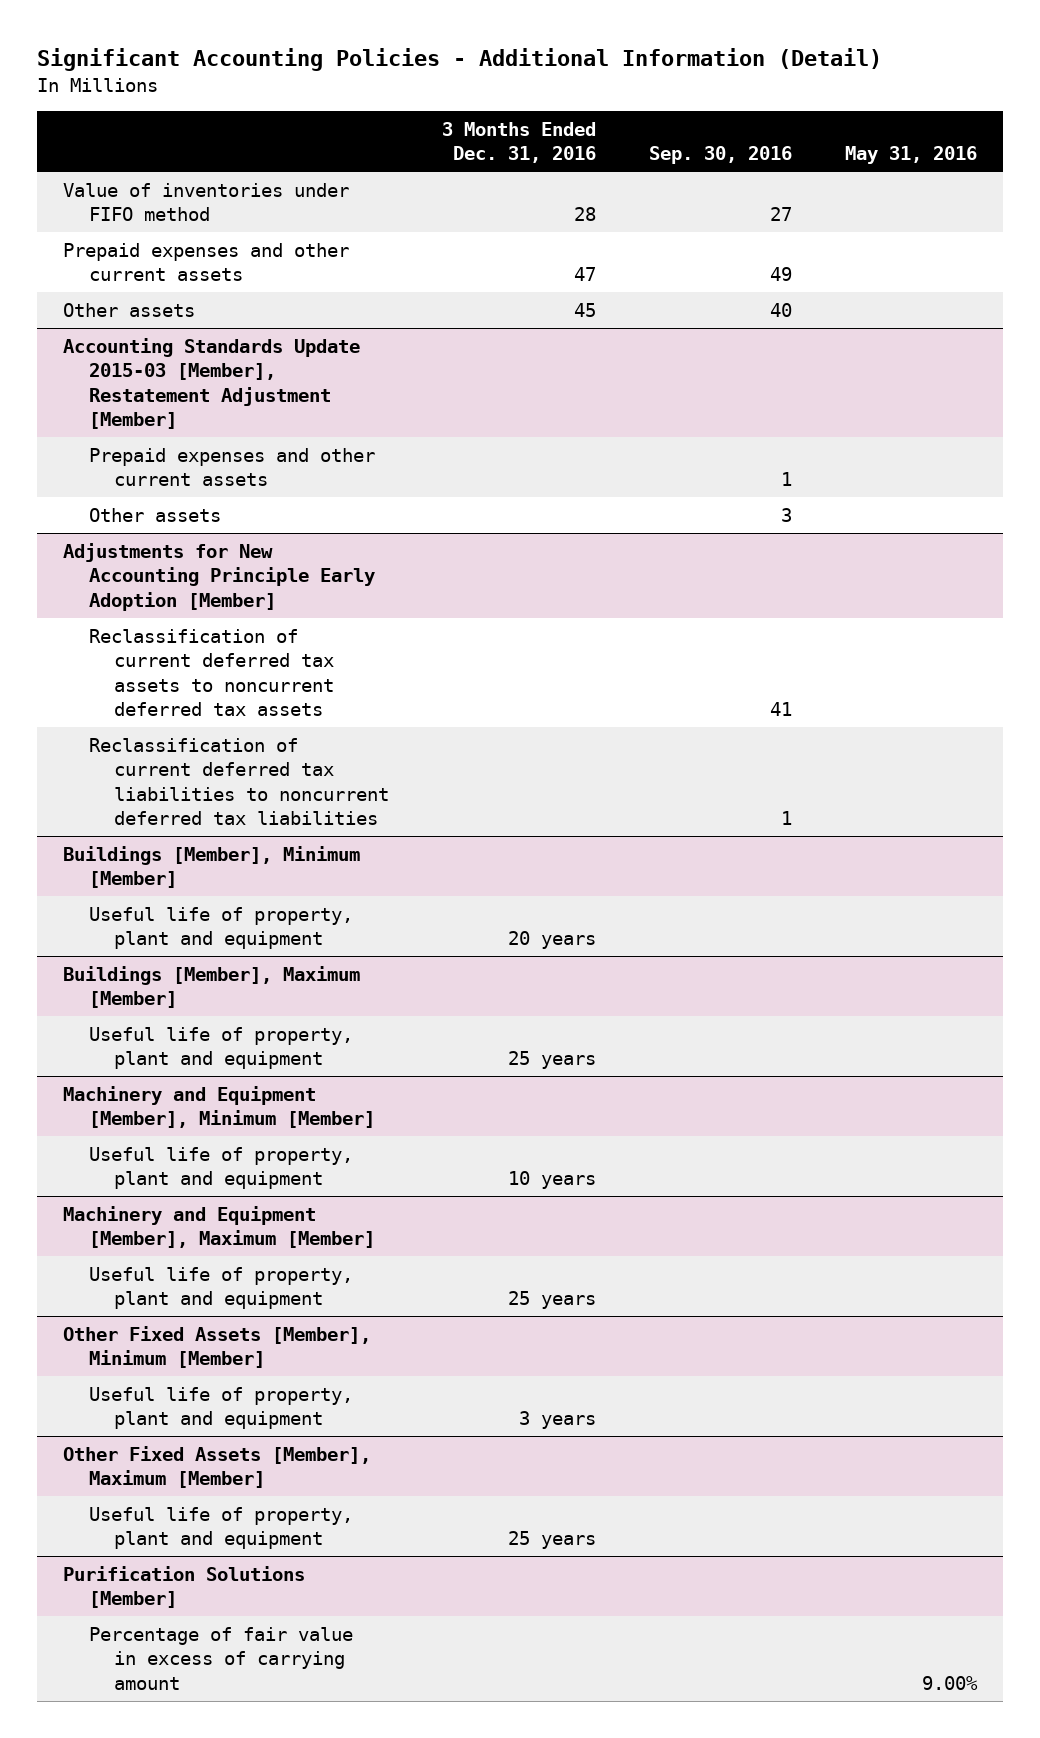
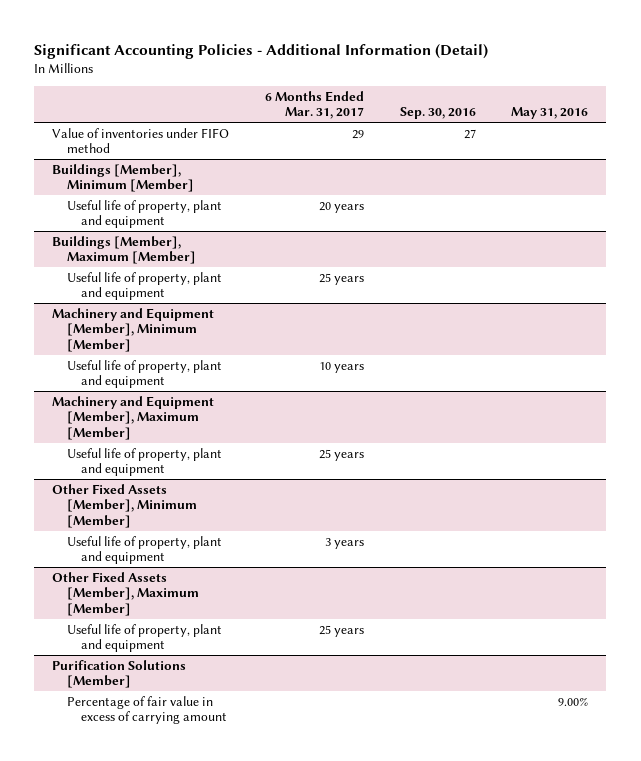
[442,122,597,164] 3 Months Ended Dec. 31, 2016 -> none
none -> [264,90,364,120] 6 Months Ended Mar. 31, 2017
[63,243,350,282] Prepaid expenses and other current assets -> none
[63,303,196,318] Other assets -> none
[63,338,361,429] Accounting Standards Update 2015-03 [Member], Restatement Adjustment [Member] -> none
[88,448,375,487] Prepaid expenses and other current assets -> none
[88,508,221,523] Other assets -> none
[63,543,375,611] Adjustments for New Accounting Principle Early Adoption [Member] -> none
[88,629,335,716] Reclassification of current deferred tax assets to noncurrent deferred tax assets -> none
[88,738,390,825] Reclassification of current deferred tax liabilities to noncurrent deferred tax liabilities -> none

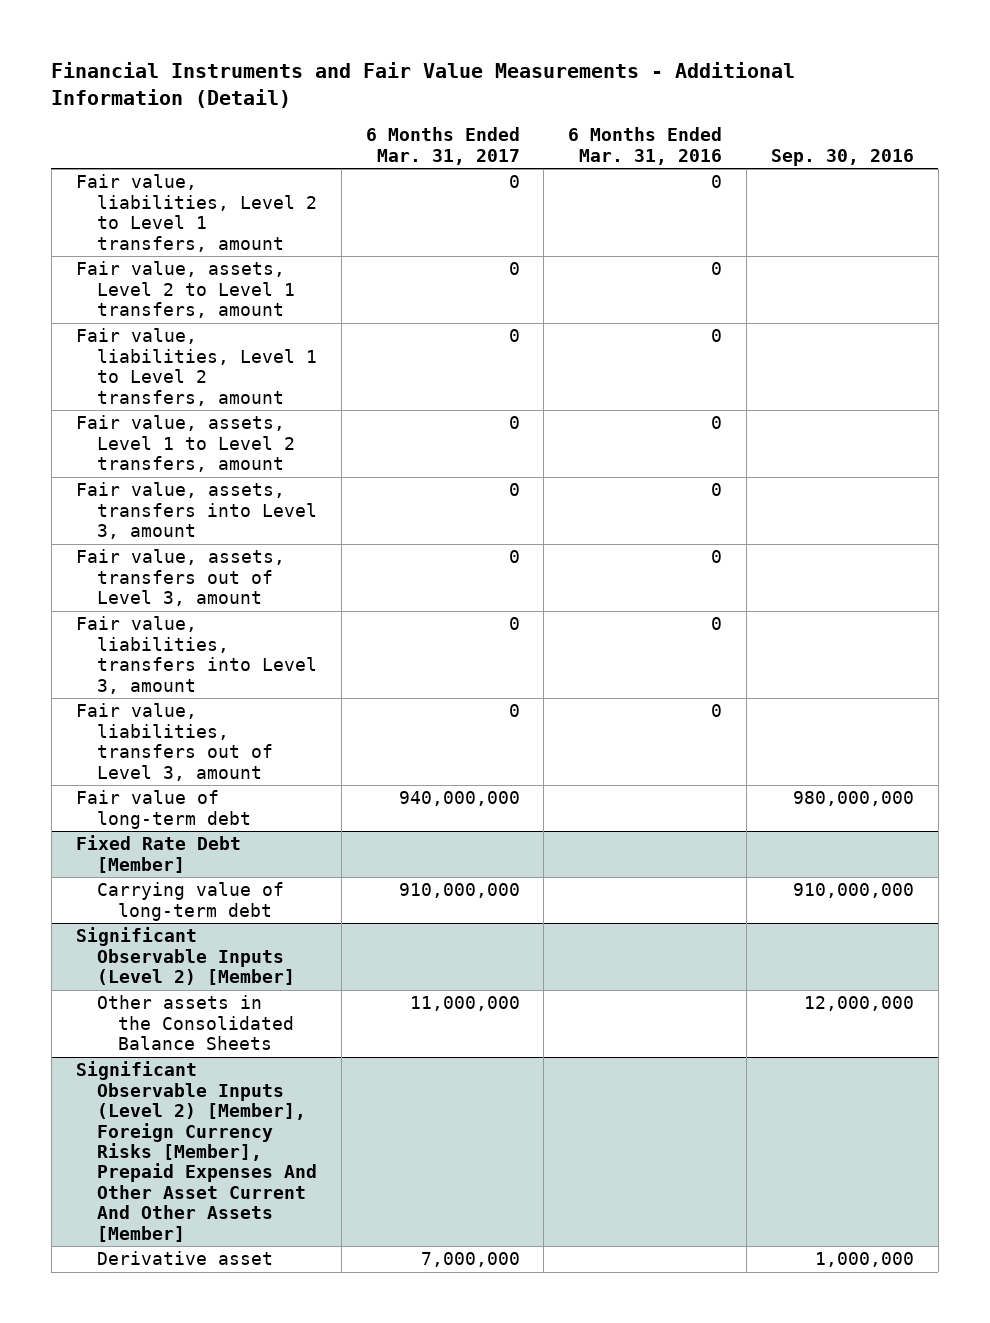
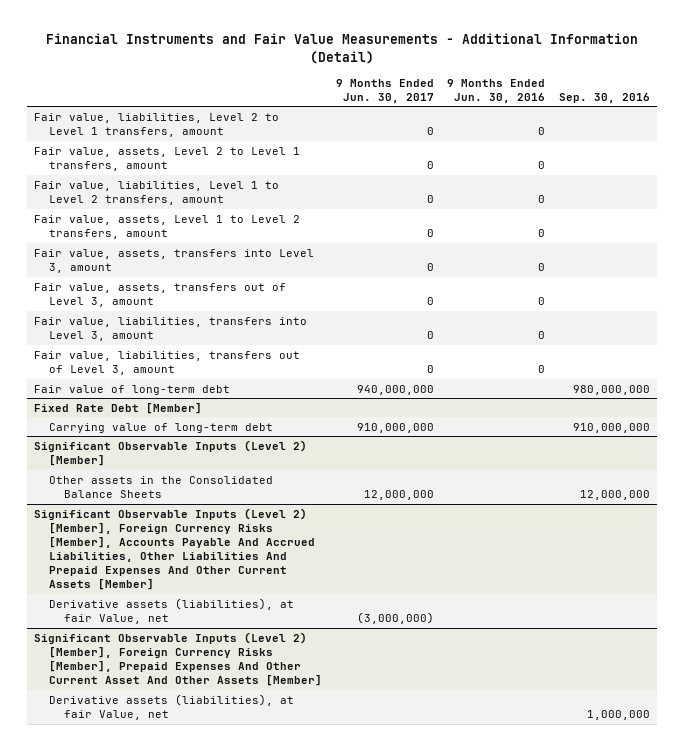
[365,127,520,165] 6 Months Ended Mar. 31, 2017 -> none
[568,127,723,165] 6 Months Ended Mar. 31, 2016 -> none
none -> [335,78,434,103] 9 Months Ended Jun. 30, 2017
none -> [447,78,546,103] 9 Months Ended Jun. 30, 2016
[96,1251,273,1266] Derivative asset -> none
none -> [33,507,315,591] Significant Observable Inputs (Level 2) [Member], Foreign Currency Risks [Member], Accounts Payable And Accrued Liabilities, Other Liabilities And Prepaid Expenses And Other Current Assets [Member]
none -> [48,597,294,624] Derivative assets (liabilities), at fair Value, net
[75,1061,317,1242] Significant Observable Inputs (Level 2) [Member], Foreign Currency Risks [Member], Prepaid Expenses And Other Asset Current And Other Assets [Member] -> [33,631,322,687] Significant Observable Inputs (Level 2) [Member], Foreign Currency Risks [Member], Prepaid Expenses And Other Current Asset And Other Assets [Member]
none -> [48,693,294,720] Derivative assets (liabilities), at fair Value, net

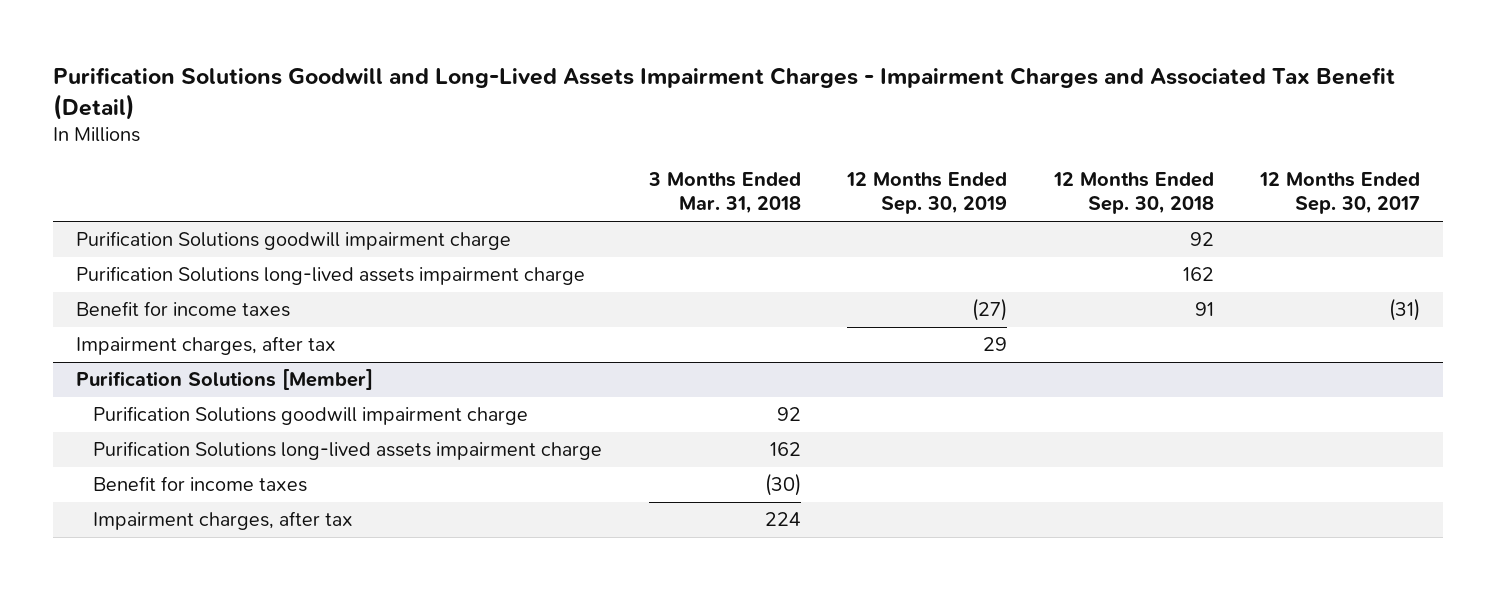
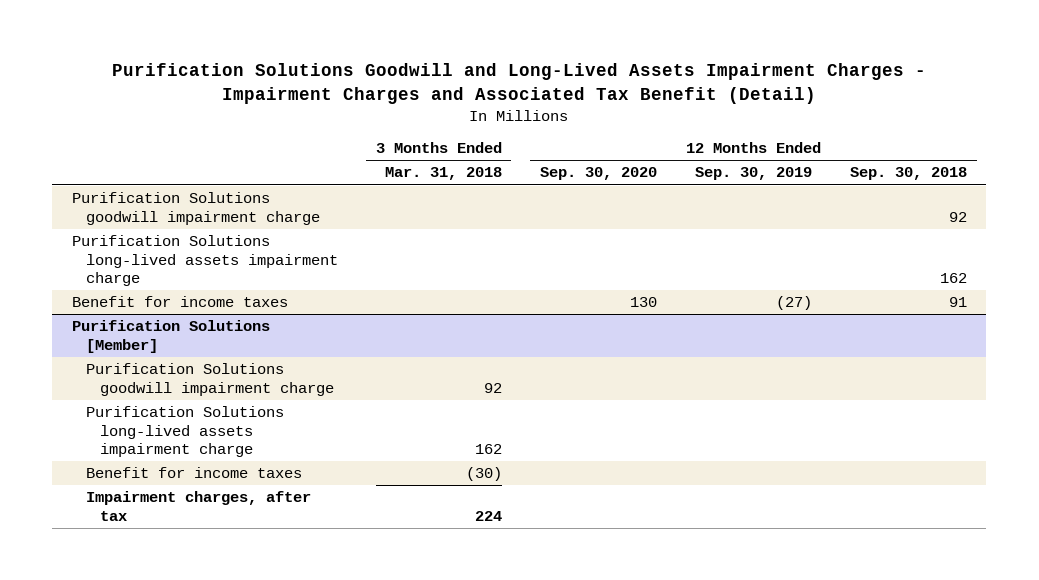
[1259,171,1421,215] 12 Months Ended Sep. 30, 2017 -> none
none -> [539,167,657,181] Sep. 30, 2020
[76,336,337,356] Impairment charges, after tax -> none

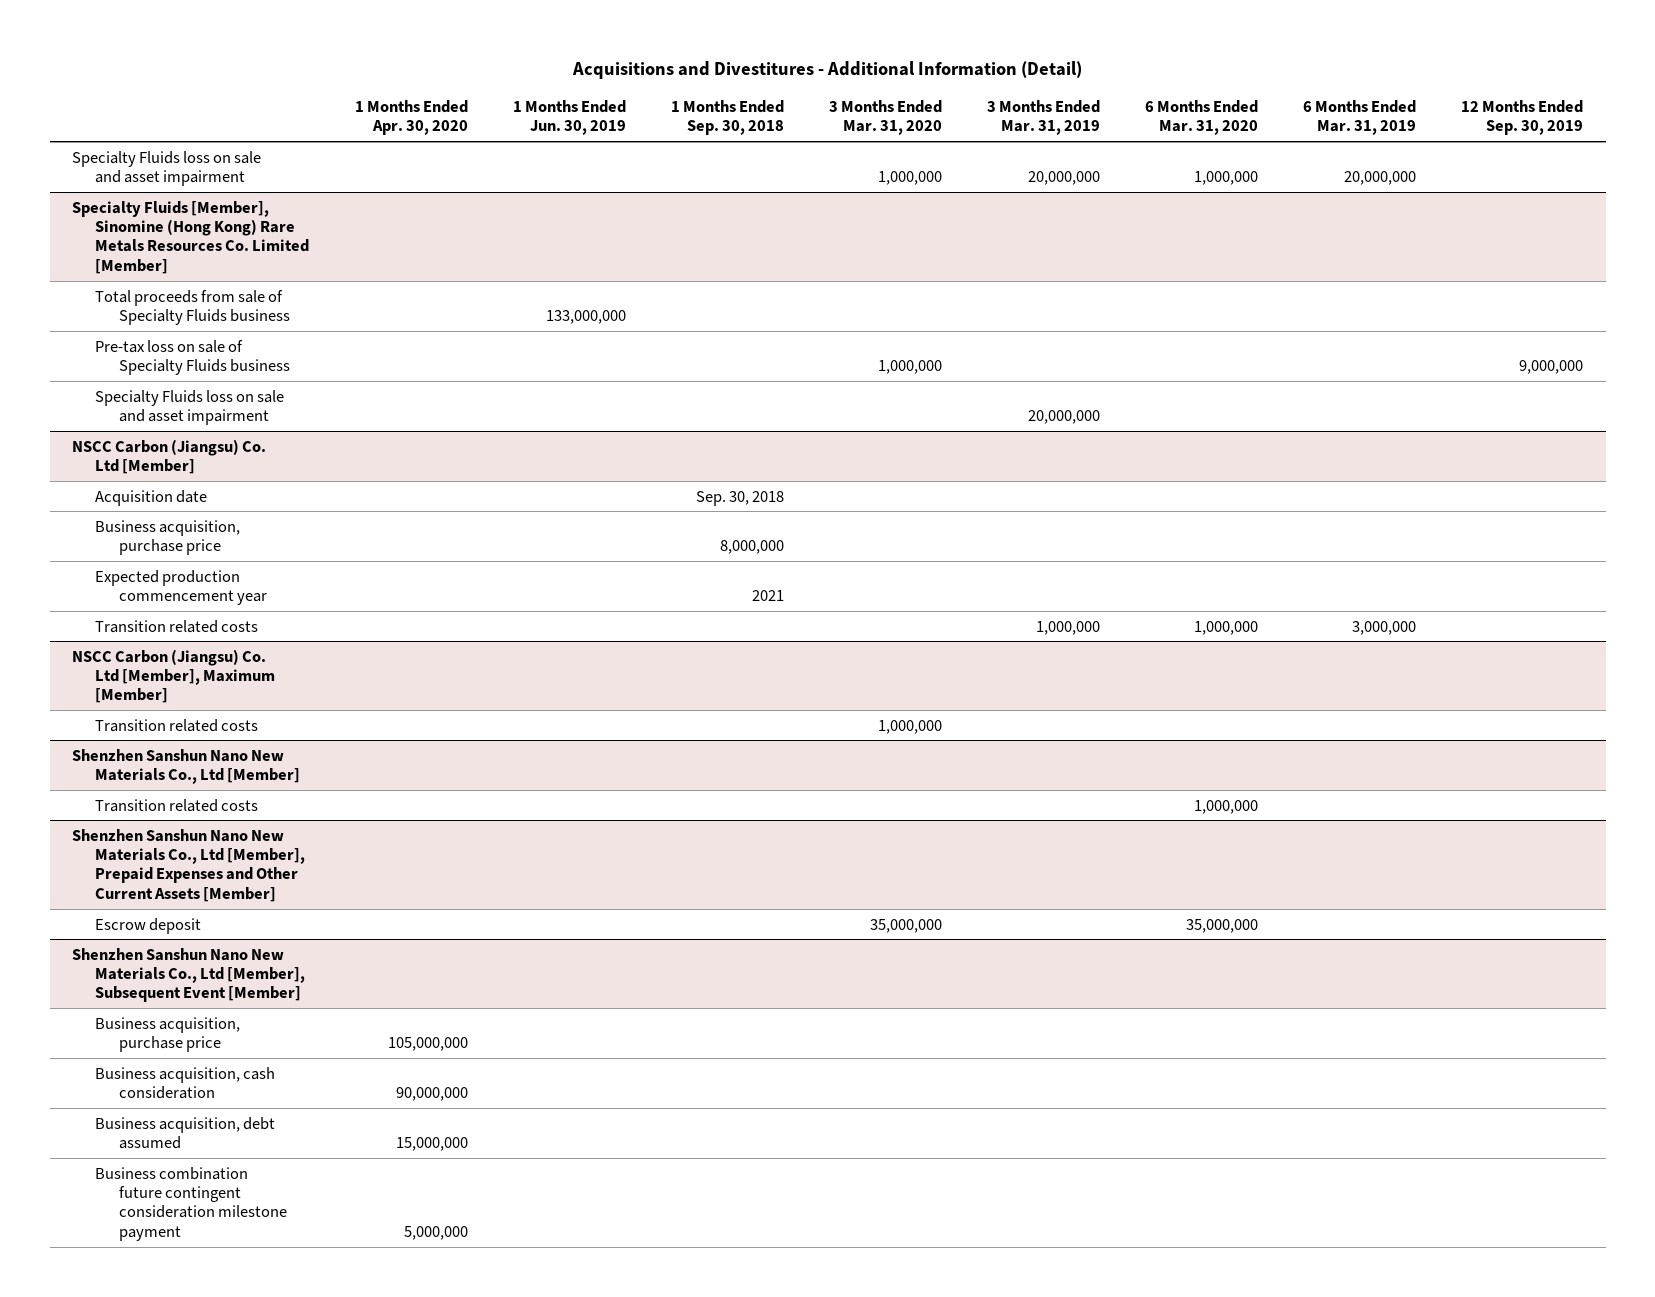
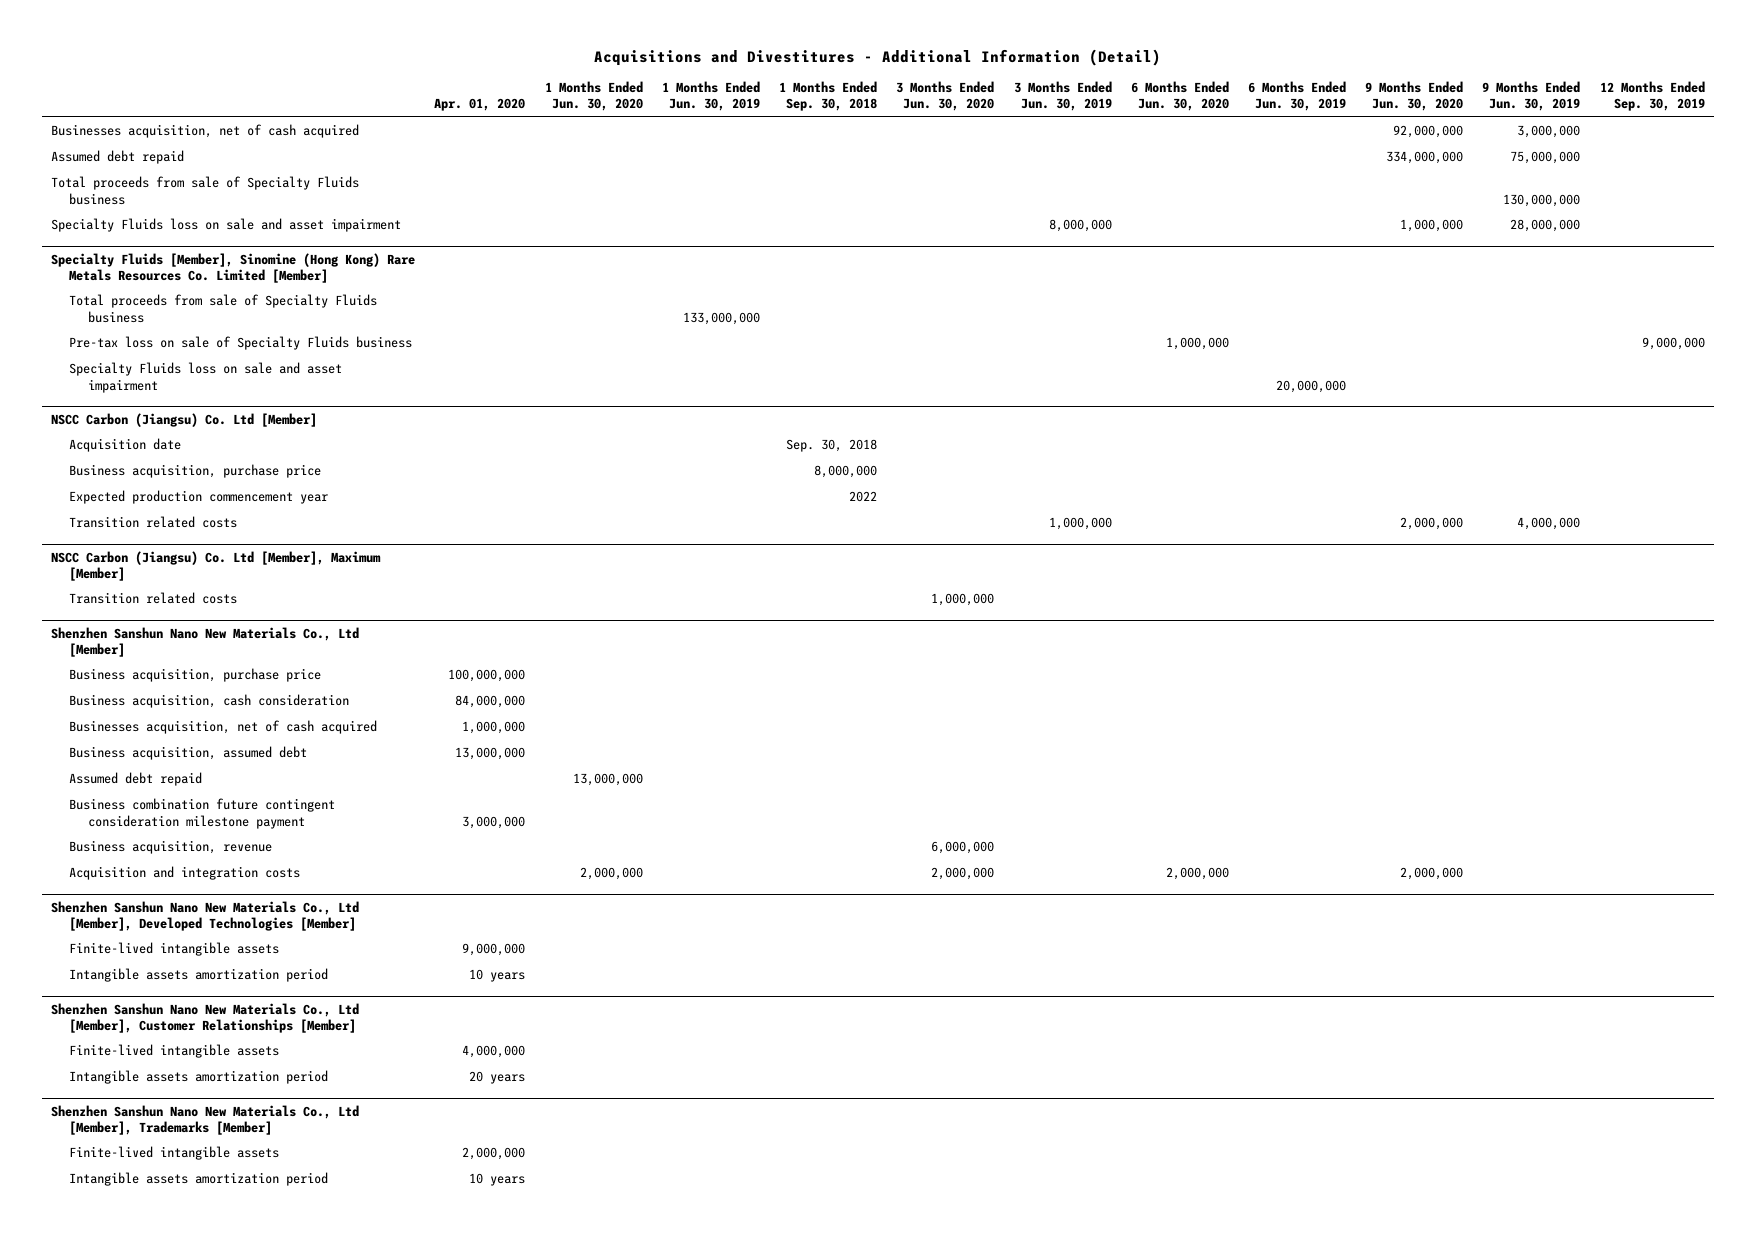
[354,99,468,136] 1 Months Ended Apr. 30, 2020 -> none
[828,99,942,136] 3 Months Ended Mar. 31, 2020 -> none
[986,99,1100,136] 3 Months Ended Mar. 31, 2019 -> none
[1144,99,1258,136] 6 Months Ended Mar. 31, 2020 -> none
[1303,99,1417,136] 6 Months Ended Mar. 31, 2019 -> none
none -> [434,98,526,112] Apr. 01, 2020
none -> [544,80,643,112] 1 Months Ended Jun. 30, 2020
none -> [896,80,995,112] 3 Months Ended Jun. 30, 2020
none -> [1013,80,1112,112] 3 Months Ended Jun. 30, 2019
none -> [1130,80,1229,112] 6 Months Ended Jun. 30, 2020
none -> [1247,80,1346,112] 6 Months Ended Jun. 30, 2019
none -> [1365,80,1464,112] 9 Months Ended Jun. 30, 2020
none -> [1482,80,1581,112] 9 Months Ended Jun. 30, 2019
none -> [51,124,360,139] Businesses acquisition, net of cash acquired
none -> [51,150,185,165] Assumed debt repaid
none -> [51,176,360,205] Total proceeds from sale of Specialty Fluids business
[751,590,784,602] 2021 -> [849,491,878,503] 2022
[95,798,259,812] Transition related costs -> none
[72,828,306,902] Shenzhen Sanshun Nano New Materials Co., Ltd [Member], Prepaid Expenses and Other Current Assets [Member] -> none
[95,917,202,934] Escrow deposit -> none
[95,1016,241,1053] Business acquisition, purchase price -> none
[95,1066,276,1100] Business acquisition, cash consideration -> none
[95,1116,276,1150] Business acquisition, debt assumed -> none
[95,1166,287,1241] Business combination future contingent consideration milestone payment -> none
none -> [69,668,322,683] Business acquisition, purchase price
none -> [69,694,350,709] Business acquisition, cash consideration
none -> [69,720,378,735] Businesses acquisition, net of cash acquired
none -> [69,746,308,761] Business acquisition, assumed debt
none -> [69,772,203,787] Assumed debt repaid
none -> [69,798,336,829] Business combination future contingent consideration milestone payment
none -> [69,840,273,855] Business acquisition, revenue
none -> [69,866,301,881] Acquisition and integration costs
none -> [51,900,360,931] Shenzhen Sanshun Nano New Materials Co., Ltd [Member], Developed Technologies [Member]
none -> [69,942,280,957] Finite-lived intangible assets
none -> [69,968,329,983] Intangible assets amortization period
none -> [51,1002,360,1033] Shenzhen Sanshun Nano New Materials Co., Ltd [Member], Customer Relationships [Member]
none -> [69,1044,280,1059] Finite-lived intangible assets
none -> [69,1070,329,1085] Intangible assets amortization period
[72,947,306,1003] Shenzhen Sanshun Nano New Materials Co., Ltd [Member], Subsequent Event [Member] -> [51,1104,360,1135] Shenzhen Sanshun Nano New Materials Co., Ltd [Member], Trademarks [Member]
none -> [69,1146,280,1161] Finite-lived intangible assets
none -> [69,1172,329,1187] Intangible assets amortization period

